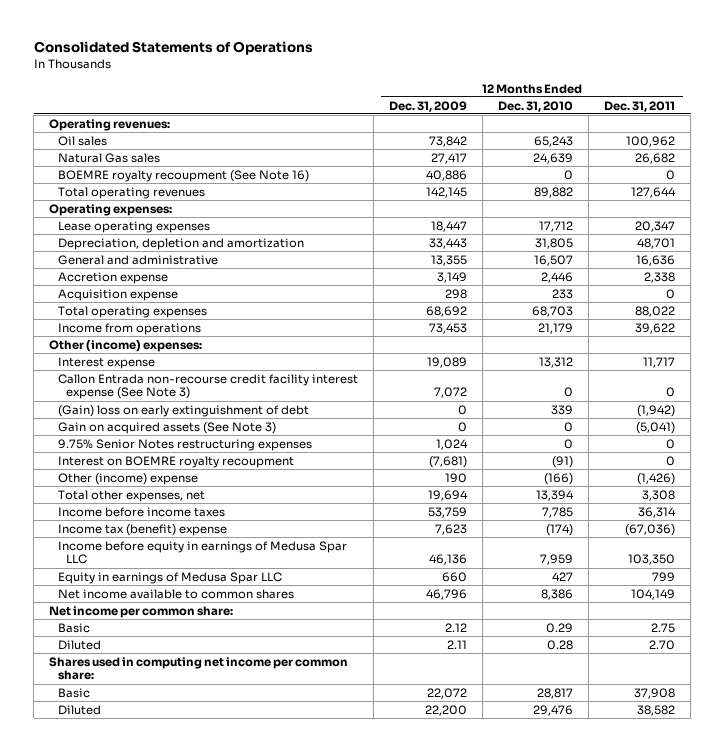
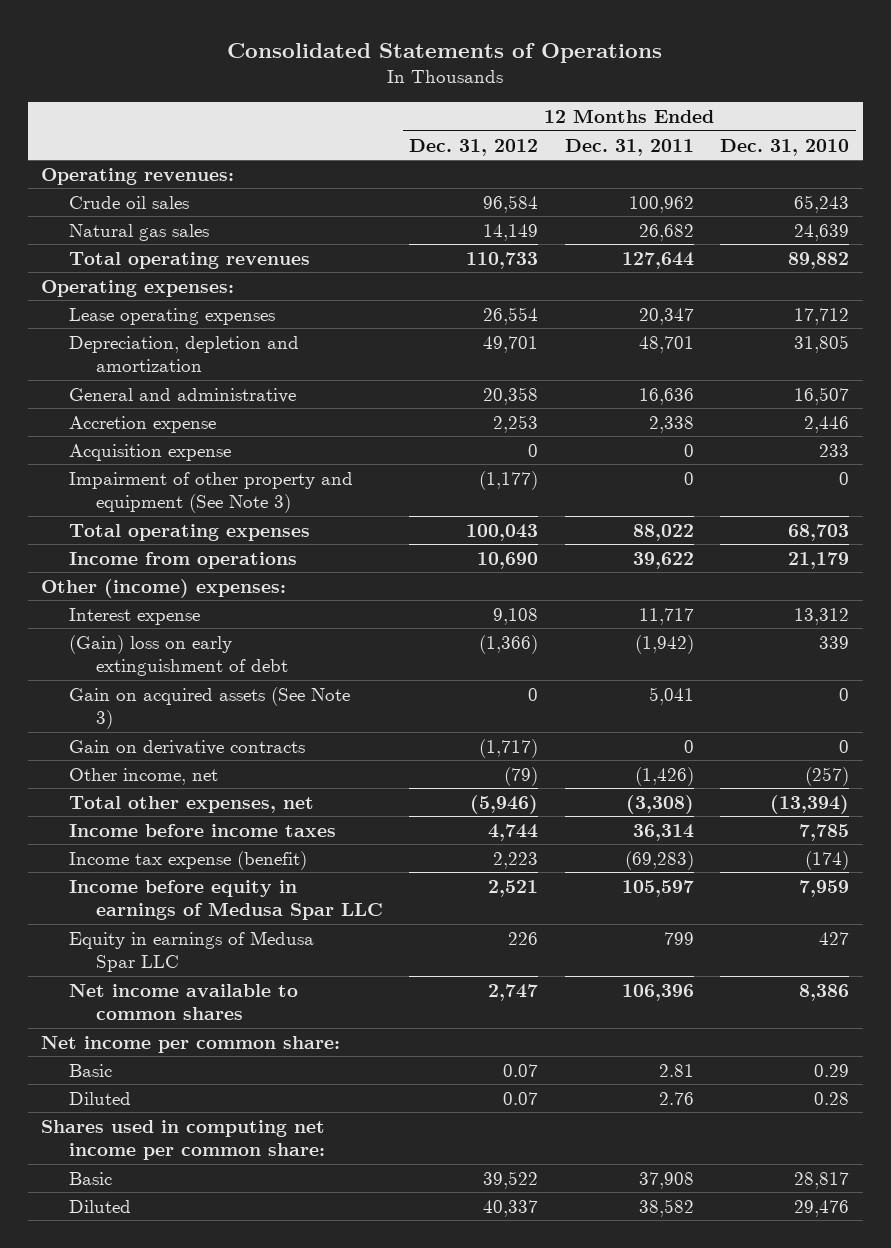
[388,100,467,112] Dec. 31, 2009 -> none
none -> [409,138,539,156] Dec. 31, 2012
[57,169,309,182] BOEMRE royalty recoupment (See Note 16) -> none
[57,135,107,146] Oil sales -> [68,195,189,209] Crude oil sales
[57,152,160,163] Natural Gas sales -> [68,223,209,241] Natural gas sales
none -> [68,471,353,513] Impairment of other property and equipment (See Note 3)
[57,373,358,400] Callon Entrada non-recourse credit facility interest expense (See Note 3) -> none
[57,438,312,451] 9.75% Senior Notes restructuring expenses -> none
[57,455,294,468] Interest on BOEMRE royalty recoupment -> none
[636,421,676,434] (5,041) -> [648,686,694,705] 5,041
none -> [68,739,305,755] Gain on derivative contracts
[57,472,198,485] Other (income) expense -> [68,767,218,785] Other income, net
[544,472,574,485] (166) -> [805,766,850,786] (257)
[536,489,575,501] 13,394 -> [770,794,850,814] (13,394)
[642,489,676,501] 3,308 -> [625,794,694,814] (3,308)
[57,523,227,536] Income tax (benefit) expense -> [68,850,307,870] Income tax expense (benefit)
[625,523,676,536] (67,036) -> [624,850,694,870] (69,283)
[628,554,676,566] 103,350 -> [621,879,694,897] 105,597
[631,588,676,600] 104,149 -> [621,983,694,1001] 106,396
[651,622,676,633] 2.75 -> [658,1063,694,1077] 2.81
[649,639,676,650] 2.70 -> [658,1091,694,1105] 2.76

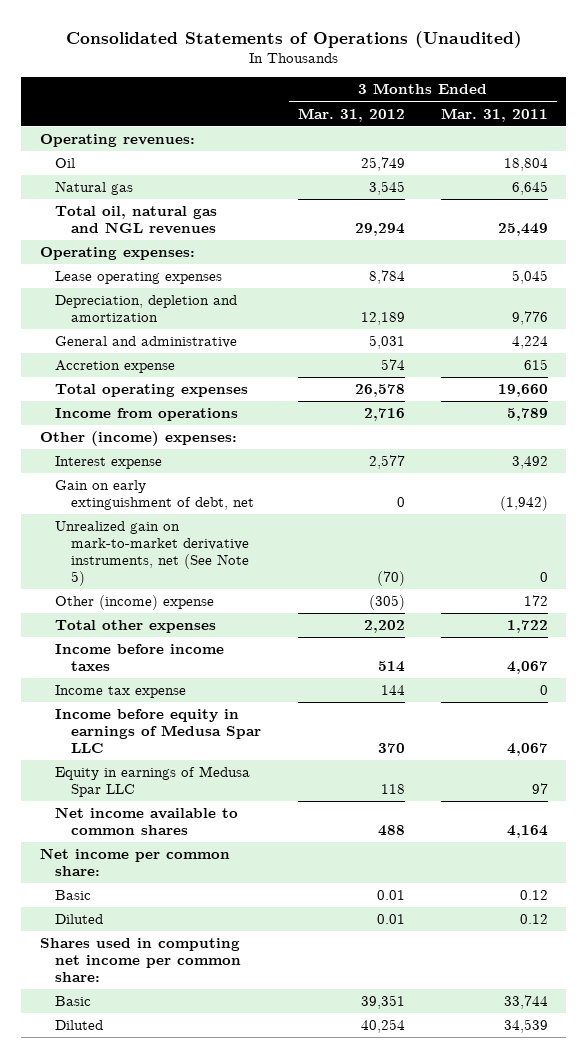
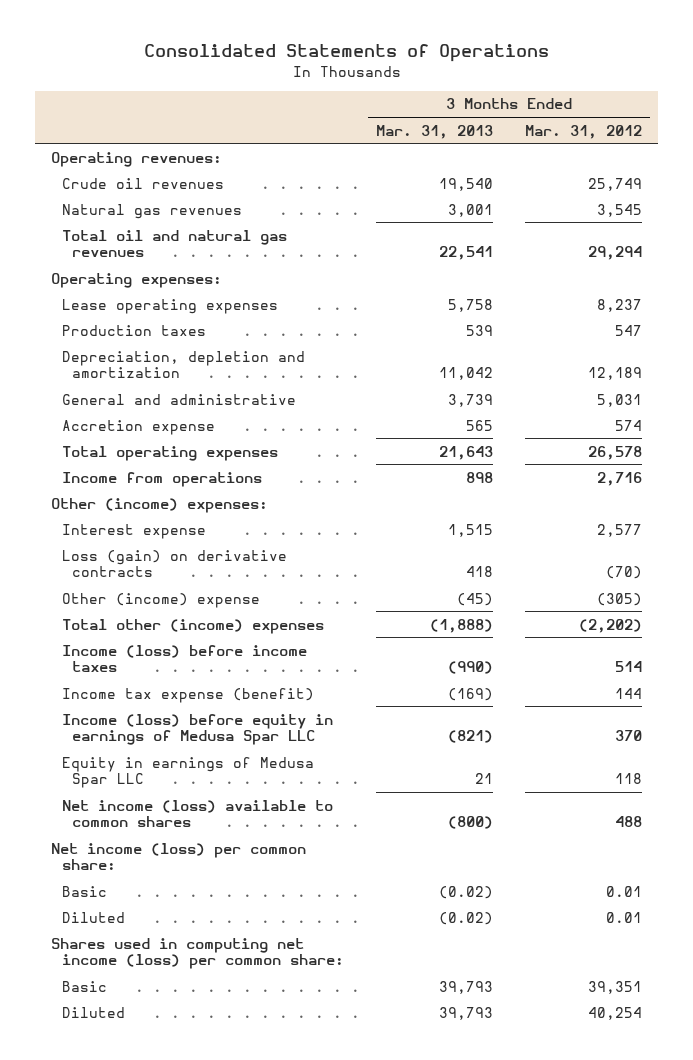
[65,30,522,48] Consolidated Statements of Operations (Unaudited) -> [143,44,549,63] Consolidated Statements of Operations
[441,107,549,122] Mar. 31, 2011 -> none
none -> [375,124,493,139] Mar. 31, 2013
[55,158,76,169] Oil -> [61,177,224,189] Crude oil revenues
[55,181,134,196] Natural gas -> [61,203,242,219] Natural gas revenues
[55,206,218,235] Total oil, natural gas and NGL revenues -> [61,229,287,258] Total oil and natural gas revenues
[368,270,405,285] 8,784 -> [597,298,643,312] 8,237
none -> [61,324,206,336] Production taxes
[55,480,255,511] Gain on early extinguishment of debt, net -> none
[55,521,250,586] Unrealized gain on mark-to-market derivative instruments, net (See Note 5) -> none
none -> [61,549,287,578] Loss (gain) on derivative contracts
[55,620,217,634] Total other expenses -> [61,618,324,634] Total other (income) expenses
[363,620,405,634] 2,202 -> [579,618,643,633] (2,202)
[55,644,225,672] Income before income taxes -> [61,644,307,673] Income (loss) before income taxes
[55,685,187,699] Income tax expense -> [61,687,314,703] Income tax expense (benefit)
[55,709,262,754] Income before equity in earnings of Medusa Spar LLC -> [61,713,333,746] Income (loss) before equity in earnings of Medusa Spar LLC
[55,807,239,836] Net income available to common shares -> [61,799,333,828] Net income (loss) available to common shares
[39,848,230,877] Net income per common share: -> [51,842,307,871] Net income (loss) per common share:
[39,938,242,983] Shares used in computing net income per common share: -> [51,937,344,970] Shares used in computing net income (loss) per common share:

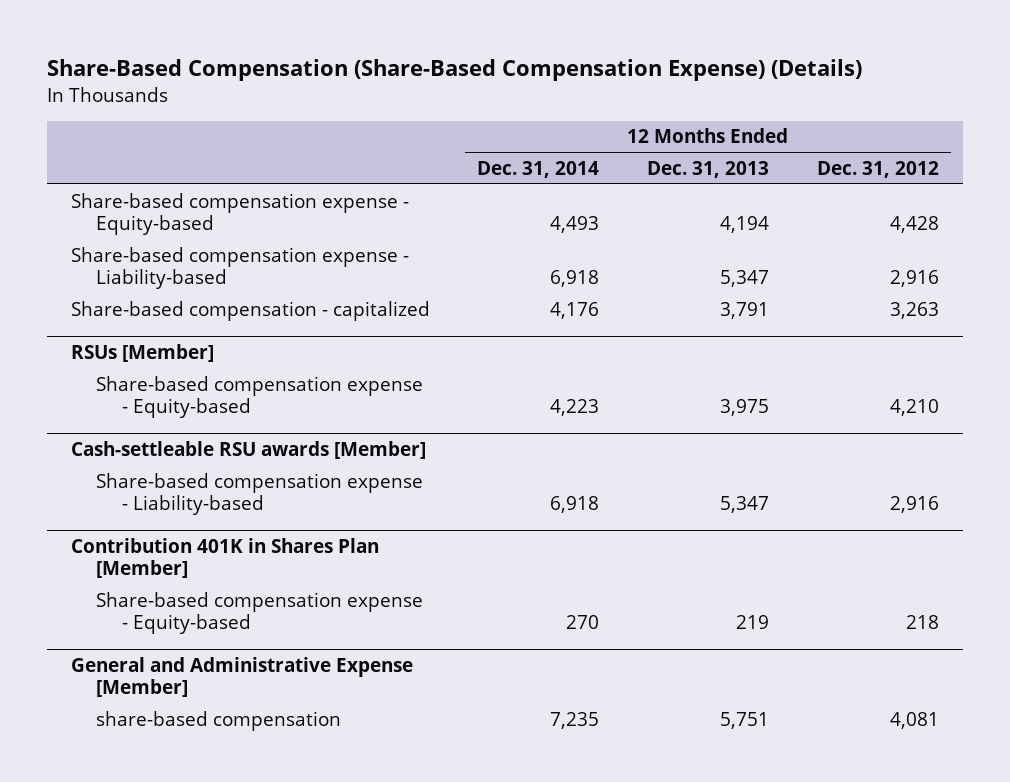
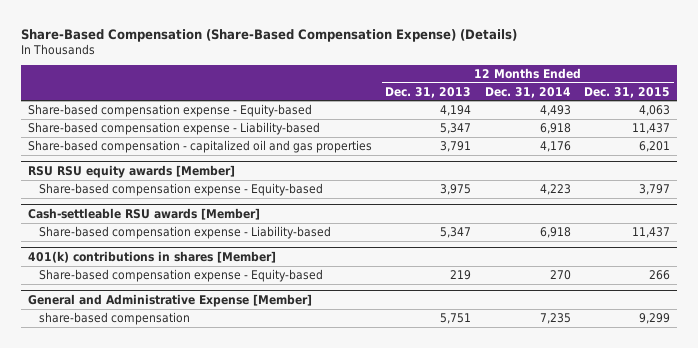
[817,160,940,178] Dec. 31, 2012 -> none
none -> [584,86,671,98] Dec. 31, 2015
[70,300,430,321] Share-based compensation - capitalized -> [27,139,372,153] Share-based compensation - capitalized oil and gas properties
[70,343,214,362] RSUs [Member] -> [27,164,235,178] RSU RSU equity awards [Member]
[70,537,379,579] Contribution 401K in Shares Plan [Member] -> [27,250,276,263] 401(k) contributions in shares [Member]

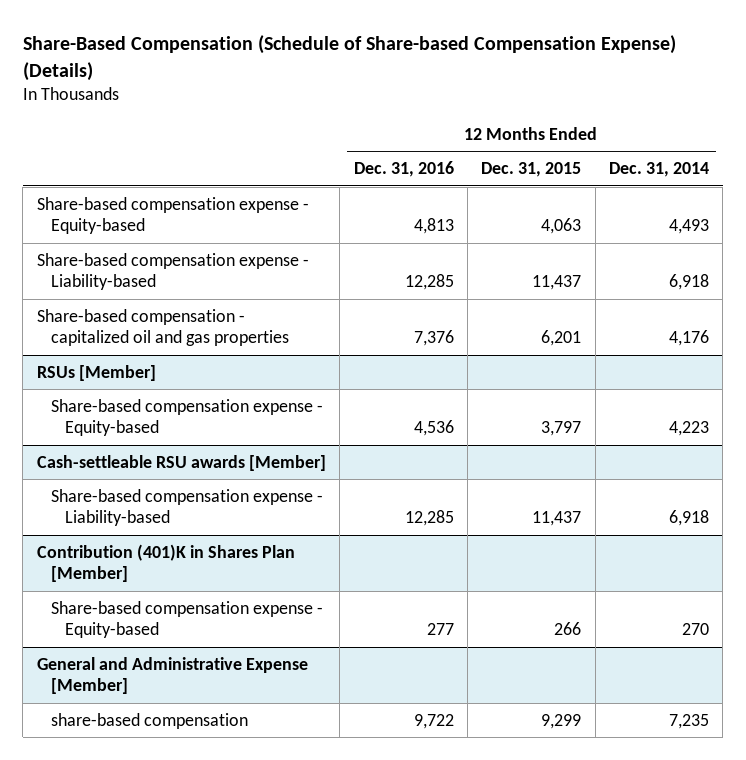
[21,28,518,42] Share-Based Compensation (Share-Based Compensation Expense) (Details) -> [22,34,676,81] Share-Based Compensation (Schedule of Share-based Compensation Expense) (Details)
[385,86,472,98] Dec. 31, 2013 -> none
none -> [353,161,454,178] Dec. 31, 2016
[27,164,235,178] RSU RSU equity awards [Member] -> [36,364,156,381] RSUs [Member]
[27,250,276,263] 401(k) contributions in shares [Member] -> [36,543,295,583] Contribution (401)K in Shares Plan [Member]

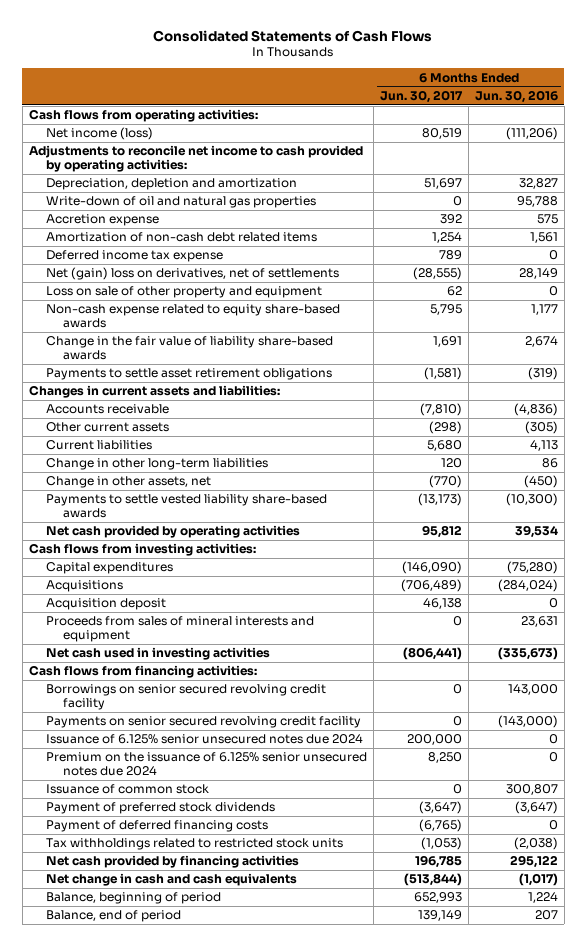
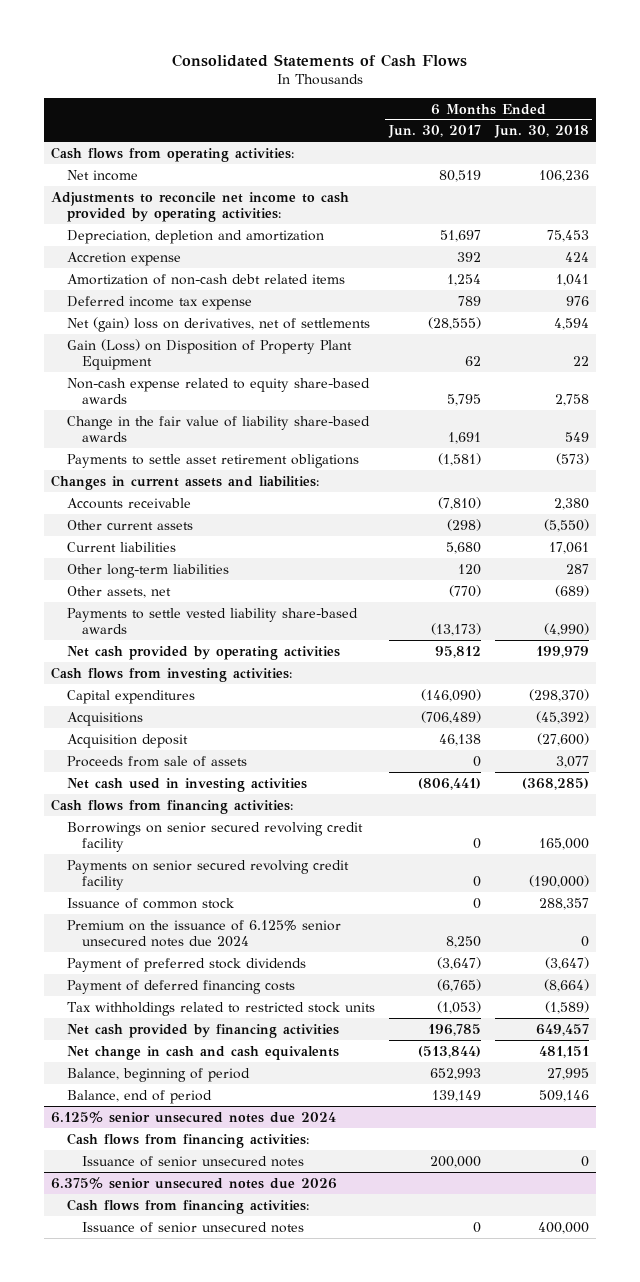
[474,89,558,103] Jun. 30, 2016 -> none
none -> [493,125,589,139] Jun. 30, 2018
[46,127,154,141] Net income (loss) -> [66,169,138,181] Net income
[46,196,317,209] Write-down of oil and natural gas properties -> none
[46,286,323,299] Loss on sale of other property and equipment -> [66,338,352,371] Gain (Loss) on Disposition of Property Plant Equipment
[46,458,269,471] Change in other long-term liabilities -> [66,563,229,578] Other long-term liabilities
[46,476,212,489] Change in other assets, net -> [66,585,171,598] Other assets, net
[46,616,315,643] Proceeds from sales of mineral interests and equipment -> none
none -> [66,755,247,767] Proceeds from sale of assets
[46,734,364,745] Issuance of 6.125% senior unsecured notes due 2024 -> none
[46,752,368,777] Premium on the issuance of 6.125% senior unsecured notes due 2024 -> [66,919,341,948] Premium on the issuance of 6.125% senior unsecured notes due 2024
none -> [51,1110,337,1123] 6.125% senior unsecured notes due 2024
none -> [66,1132,309,1148] Cash flows from financing activities:
none -> [81,1155,304,1167] Issuance of senior unsecured notes
none -> [51,1176,338,1189] 6.375% senior unsecured notes due 2026
none -> [66,1198,309,1214] Cash flows from financing activities:
none -> [81,1221,304,1233] Issuance of senior unsecured notes

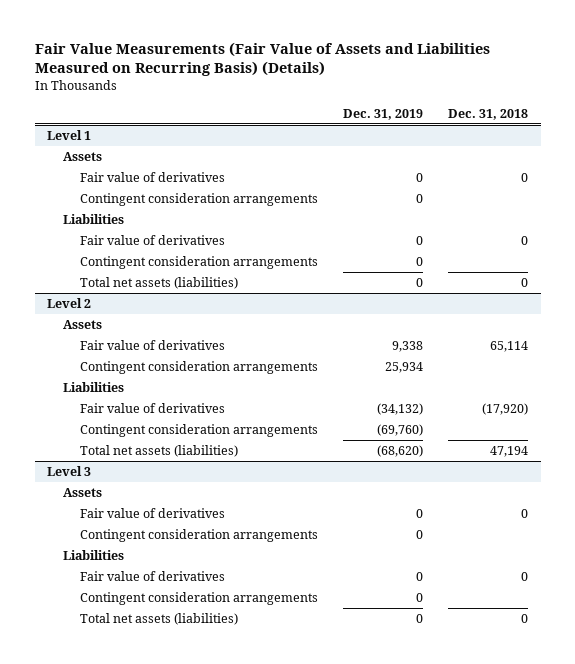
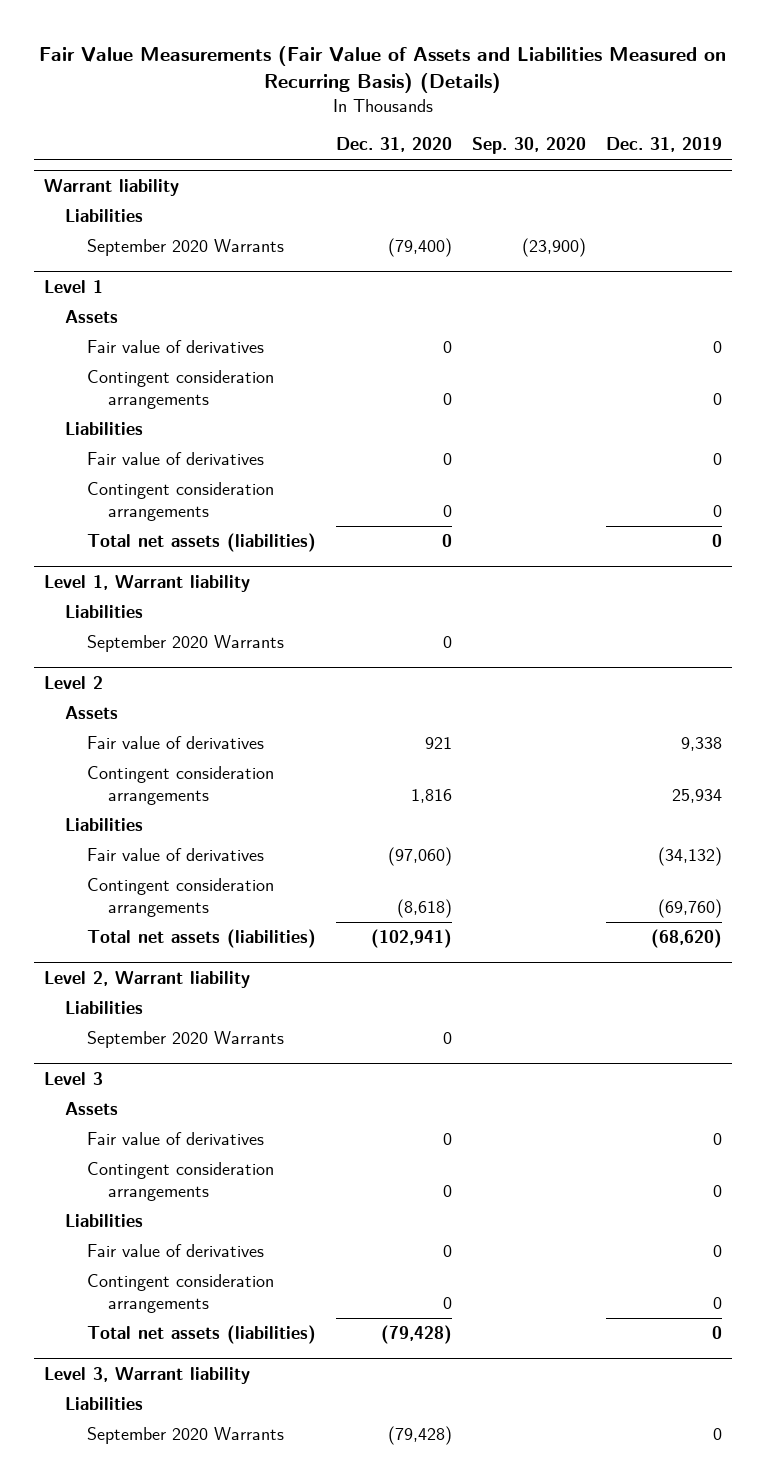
[448,108,529,120] Dec. 31, 2018 -> none
none -> [335,137,452,153] Dec. 31, 2020
none -> [471,137,586,155] Sep. 30, 2020
none -> [44,178,180,196] Warrant liability
none -> [65,209,144,223] Liabilities
none -> [86,239,284,257] September 2020 Warrants
none -> [44,574,251,592] Level 1, Warrant liability
none -> [65,605,144,619] Liabilities
none -> [86,635,284,653] September 2020 Warrants
none -> [44,970,251,988] Level 2, Warrant liability
none -> [65,1001,144,1015] Liabilities
none -> [86,1031,284,1049] September 2020 Warrants
none -> [44,1366,251,1384] Level 3, Warrant liability
none -> [65,1397,144,1411] Liabilities
none -> [86,1427,284,1445] September 2020 Warrants

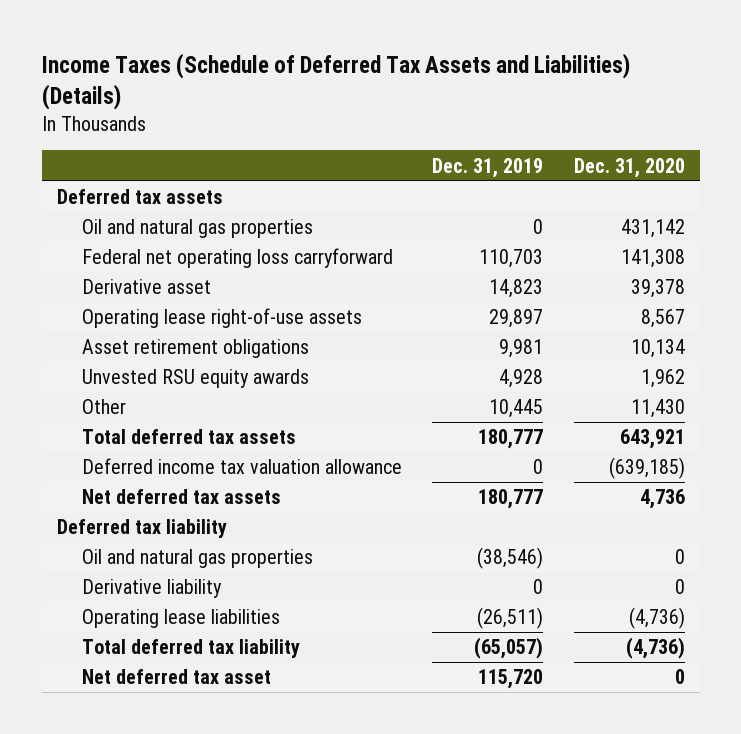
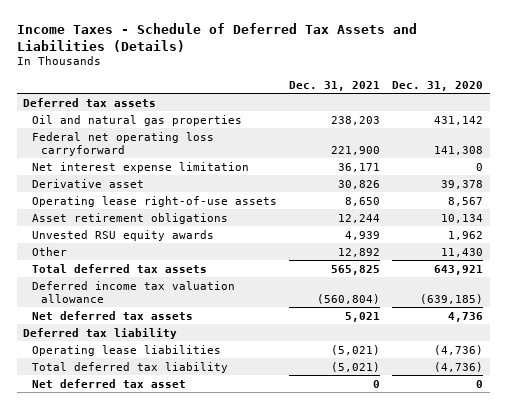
[41,52,630,110] Income Taxes (Schedule of Deferred Tax Assets and Liabilities) (Details) -> [16,22,417,52] Income Taxes - Schedule of Deferred Tax Assets and Liabilities (Details)
[432,157,544,178] Dec. 31, 2019 -> none
none -> [289,80,381,91] Dec. 31, 2021
none -> [32,161,250,173] Net interest expense limitation
[81,549,313,569] Oil and natural gas properties -> none
[81,579,222,599] Derivative liability -> none

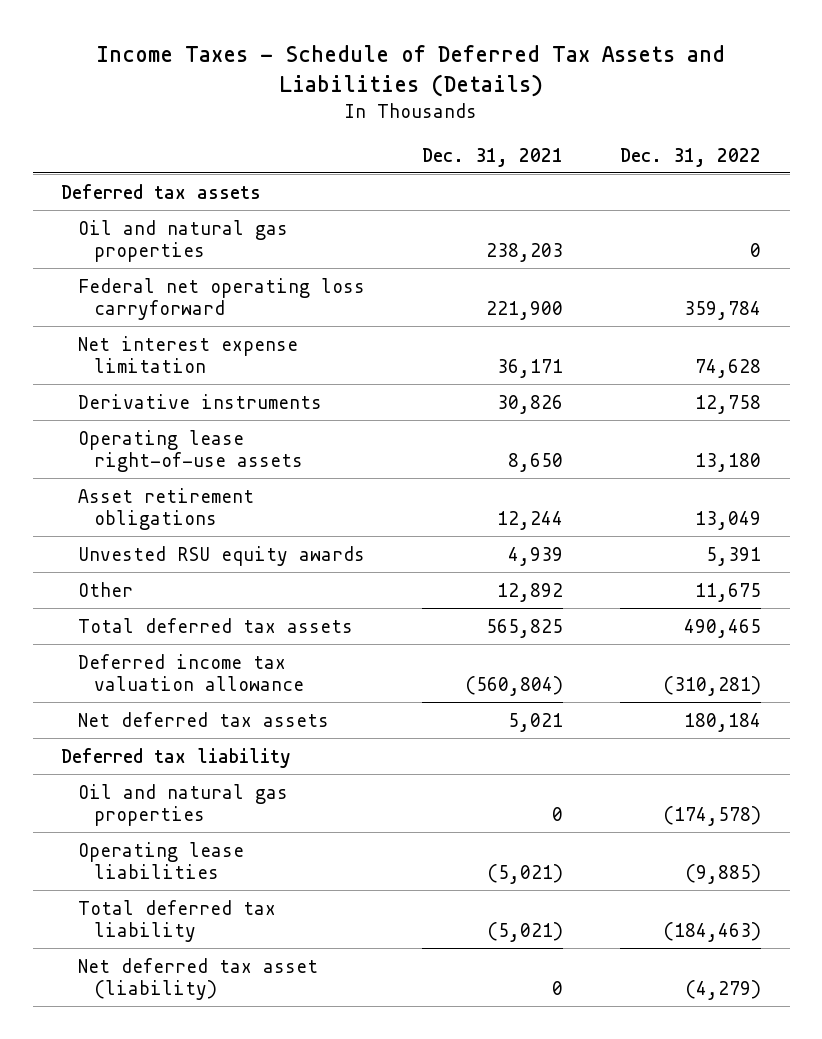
[392,80,484,91] Dec. 31, 2020 -> none
none -> [620,147,762,167] Dec. 31, 2022
[32,178,145,188] Derivative asset -> [77,393,322,409] Derivative instruments
none -> [77,783,288,826] Oil and natural gas properties
[32,378,187,388] Net deferred tax asset -> [77,957,318,1000] Net deferred tax asset (liability)

